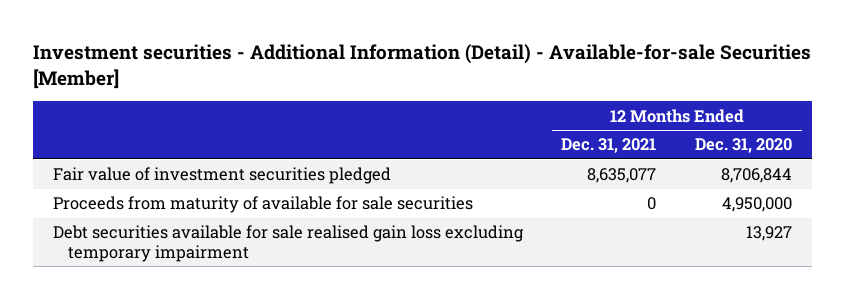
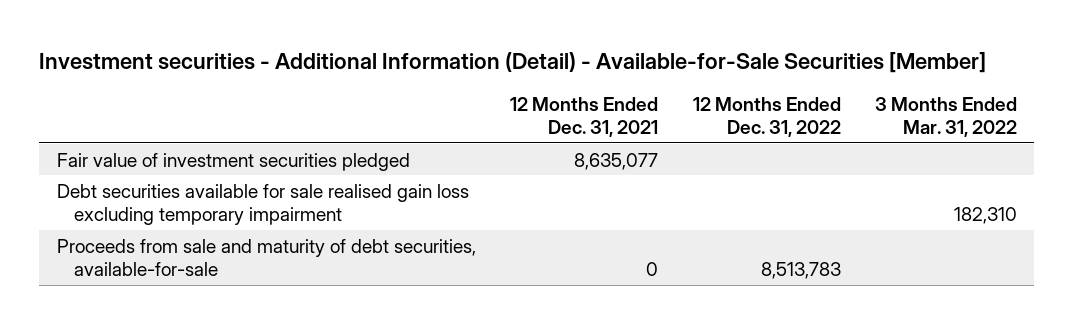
[33,43,812,89] Investment securities - Additional Information (Detail) - Available-for-sale Securities [Member] -> [39,52,987,74] Investment securities - Additional Information (Detail) - Available-for-Sale Securities [Member]
[695,138,793,154] Dec. 31, 2020 -> none
none -> [692,96,841,138] 12 Months Ended Dec. 31, 2022
none -> [875,96,1018,138] 3 Months Ended Mar. 31, 2022
[52,196,473,214] Proceeds from maturity of available for sale securities -> none
none -> [56,238,476,277] Proceeds from sale and maturity of debt securities, available-for-sale

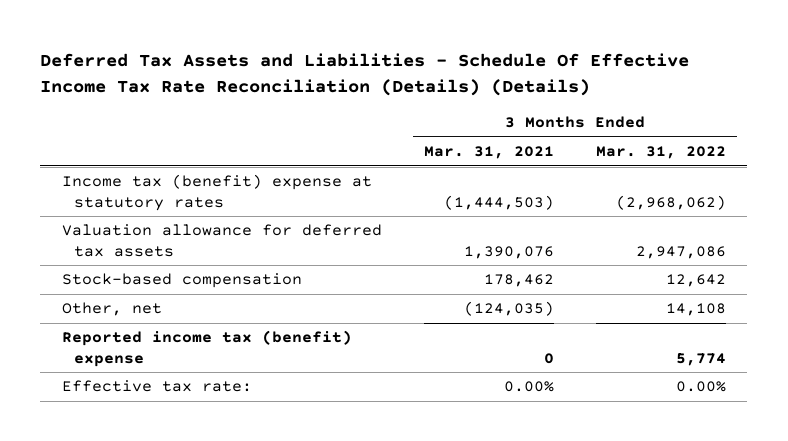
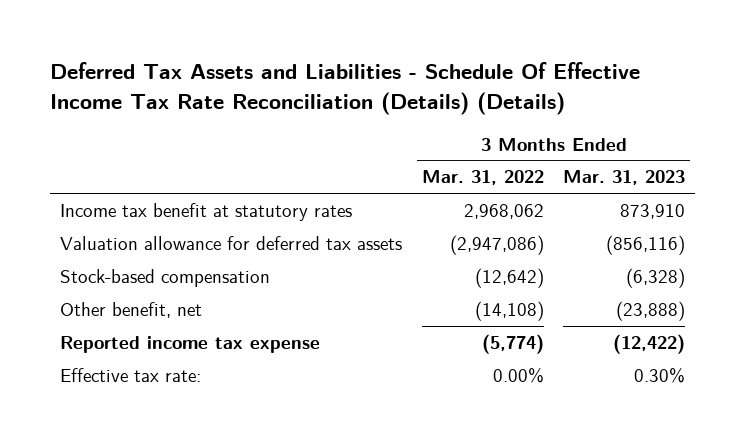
[423,146,554,160] Mar. 31, 2021 -> none
none -> [563,170,686,186] Mar. 31, 2023
[61,174,372,211] Income tax (benefit) expense at statutory rates -> [59,203,352,222] Income tax benefit at statutory rates
[616,194,727,210] (2,968,062) -> [463,204,544,220] 2,968,062
[636,245,727,259] 2,947,086 -> [449,235,544,256] (2,947,086)
[666,274,727,288] 12,642 -> [474,268,544,289] (12,642)
[61,302,162,317] Other, net -> [59,302,202,319] Other benefit, net
[666,303,727,317] 14,108 -> [474,301,544,322] (14,108)
[61,330,352,367] Reported income tax (benefit) expense -> [59,336,320,354] Reported income tax expense
[676,352,727,366] 5,774 -> [481,334,544,355] (5,774)

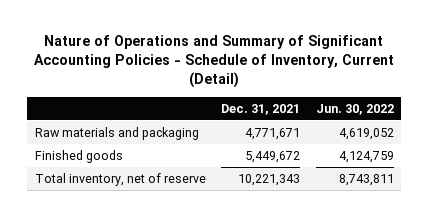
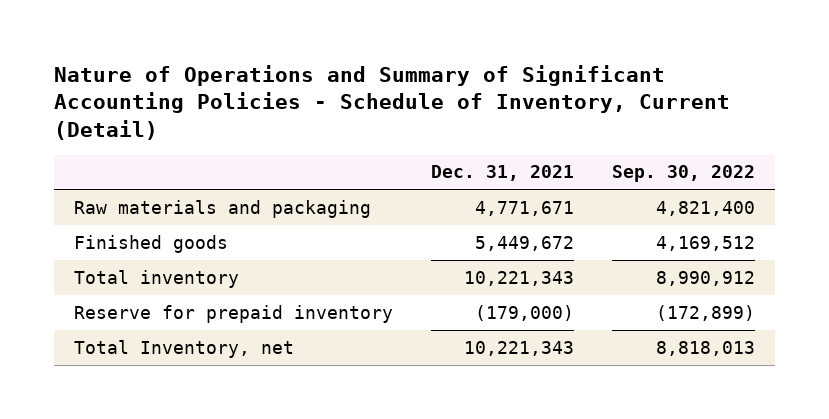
[315,103,394,115] Jun. 30, 2022 -> none
none -> [612,165,756,183] Sep. 30, 2022
none -> [73,269,239,288] Total inventory
none -> [73,304,393,323] Reserve for prepaid inventory
[34,172,206,186] Total inventory, net of reserve -> [73,339,294,358] Total Inventory, net

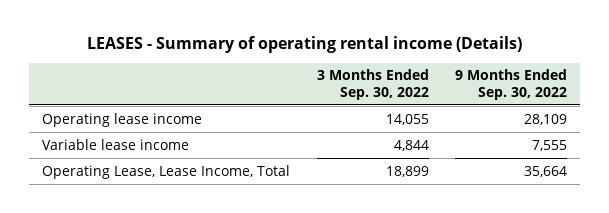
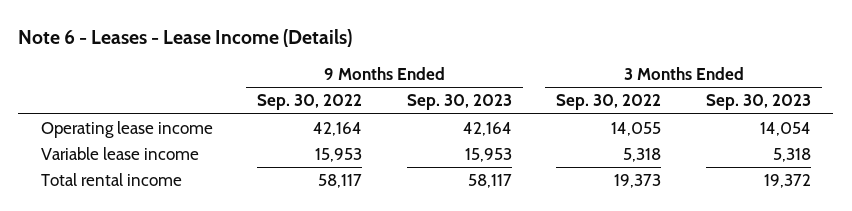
[86,36,522,54] LEASES - Summary of operating rental income (Details) -> [18,29,353,48] Note 6 - Leases - Lease Income (Details)
none -> [406,94,512,111] Sep. 30, 2023
none -> [706,94,812,111] Sep. 30, 2023
[524,113,568,125] 28,109 -> [313,121,363,136] 42,164
[393,139,429,151] 4,844 -> [623,147,662,162] 5,318
[532,139,568,151] 7,555 -> [315,147,363,162] 15,953
[42,164,291,179] Operating Lease, Lease Income, Total -> [40,172,182,186] Total rental income
[385,165,429,177] 18,899 -> [614,173,662,188] 19,373
[524,165,568,177] 35,664 -> [318,173,363,188] 58,117

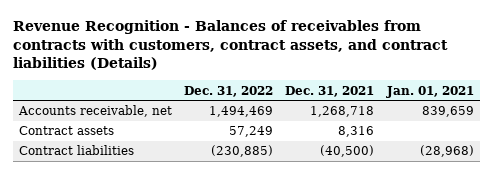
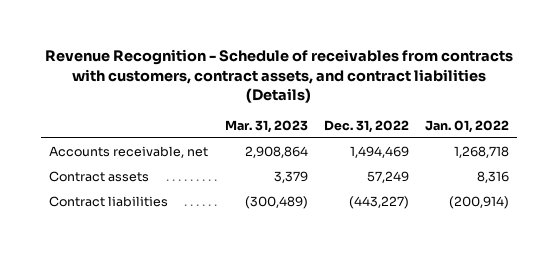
[12,20,448,71] Revenue Recognition - Balances of receivables from contracts with customers, contract assets, and contract liabilities (Details) -> [45,49,514,104] Revenue Recognition - Schedule of receivables from contracts with customers, contract assets, and contract liabilities (Details)
[285,85,375,97] Dec. 31, 2021 -> none
[385,85,474,98] Jan. 01, 2021 -> none
none -> [224,119,308,133] Mar. 31, 2023
none -> [425,119,510,133] Jan. 01, 2022
[211,145,274,158] (230,885) -> [348,195,409,209] (443,227)

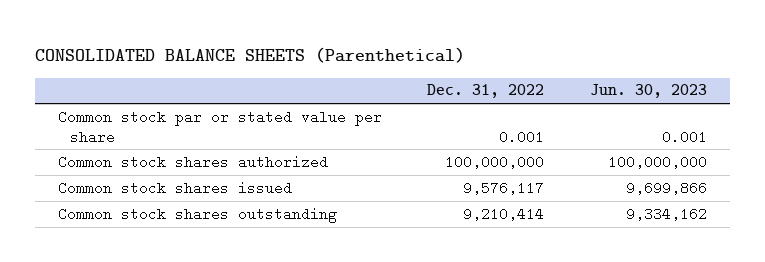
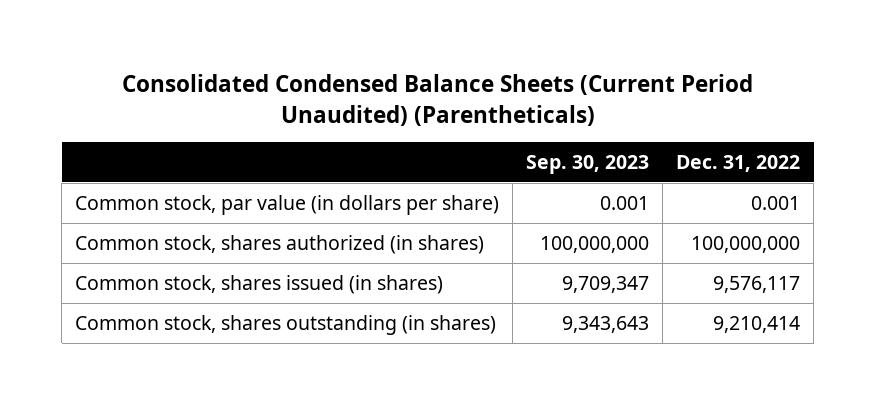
[35,46,466,63] CONSOLIDATED BALANCE SHEETS (Parenthetical) -> [121,74,753,126] Consolidated Condensed Balance Sheets (Current Period Unaudited) (Parentheticals)
[589,84,707,99] Jun. 30, 2023 -> none
none -> [526,155,650,175] Sep. 30, 2023
[57,109,382,144] Common stock par or stated value per share -> [75,194,500,215] Common stock, par value (in dollars per share)
[57,154,328,169] Common stock shares authorized -> [75,234,485,254] Common stock, shares authorized (in shares)
[57,180,292,195] Common stock shares issued -> [75,274,444,294] Common stock, shares issued (in shares)
[57,206,337,223] Common stock shares outstanding -> [75,314,497,335] Common stock, shares outstanding (in shares)

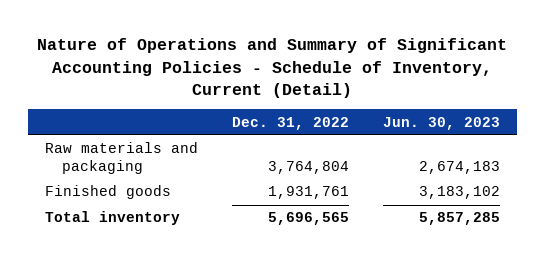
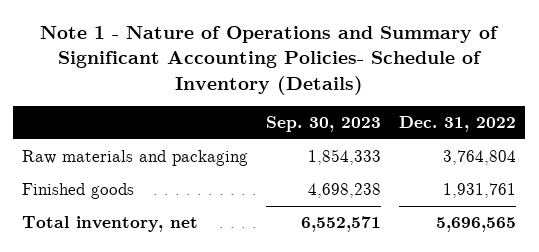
[37,38,508,98] Nature of Operations and Summary of Significant Accounting Policies - Schedule of Inventory, Current (Detail) -> [40,25,500,95] Note 1 - Nature of Operations and Summary of Significant Accounting Policies- Schedule of Inventory (Details)
[382,116,500,130] Jun. 30, 2023 -> none
none -> [266,116,382,133] Sep. 30, 2023
[45,211,181,226] Total inventory -> [22,216,199,233] Total inventory, net

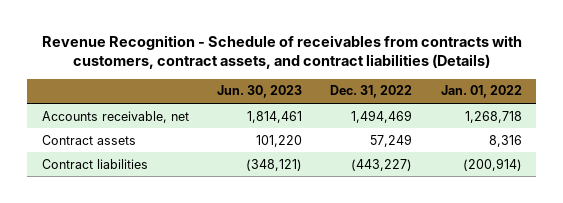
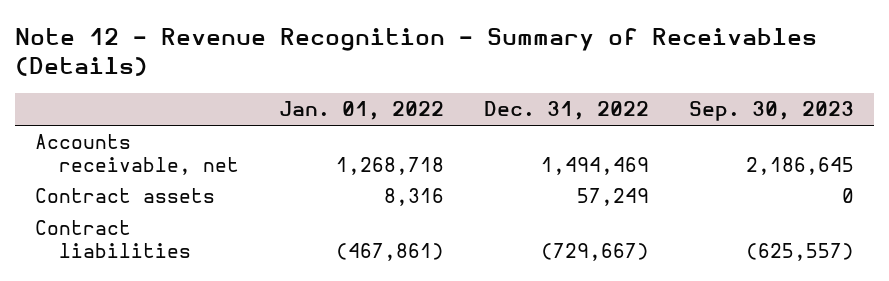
[41,34,522,70] Revenue Recognition - Schedule of receivables from contracts with customers, contract assets, and contract liabilities (Details) -> [15,27,818,77] Note 12 - Revenue Recognition - Summary of Receivables (Details)
[216,85,302,99] Jun. 30, 2023 -> none
none -> [689,101,855,122] Sep. 30, 2023
[351,158,413,171] (443,227) -> [541,242,650,261] (729,667)
[462,157,522,171] (200,914) -> [336,242,445,261] (467,861)

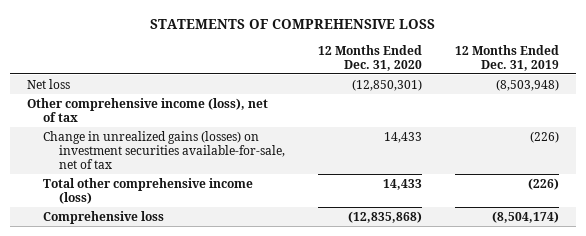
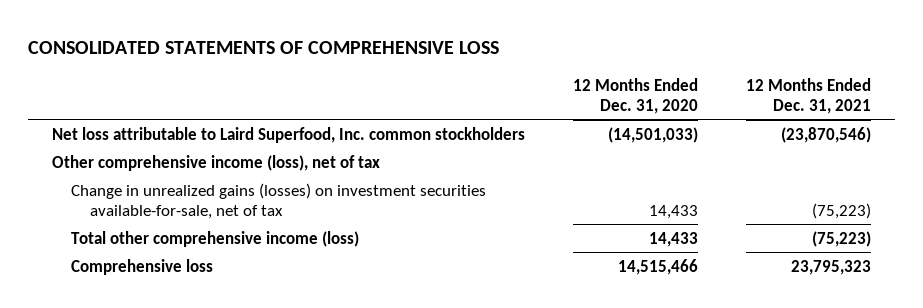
[150,18,436,29] STATEMENTS OF COMPREHENSIVE LOSS -> [28,41,500,55] CONSOLIDATED STATEMENTS OF COMPREHENSIVE LOSS
[455,44,560,71] 12 Months Ended Dec. 31, 2019 -> none
none -> [745,77,871,114] 12 Months Ended Dec. 31, 2021
[26,78,70,89] Net loss -> none
none -> [52,126,526,143] Net loss attributable to Laird Superfood, Inc. common stockholders
[348,210,423,223] (12,835,868) -> [617,258,698,275] 14,515,466

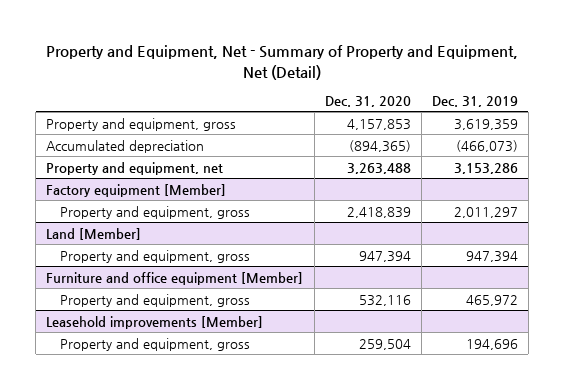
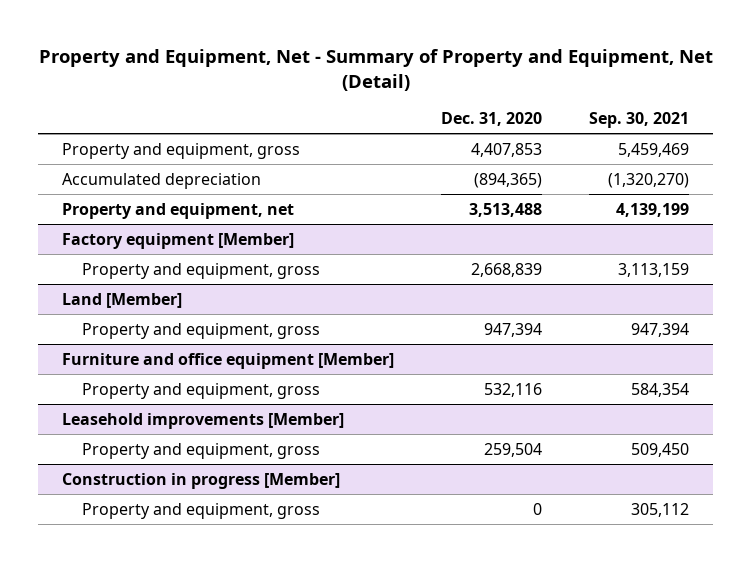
[431,96,518,108] Dec. 31, 2019 -> none
none -> [589,112,690,129] Sep. 30, 2021
[346,118,411,130] 4,157,853 -> [471,142,543,157] 4,407,853
[346,162,411,174] 3,263,488 -> [469,202,543,217] 3,513,488
[346,206,411,218] 2,418,839 -> [471,262,543,277] 2,668,839
none -> [62,472,341,489] Construction in progress [Member]
none -> [82,502,321,519] Property and equipment, gross

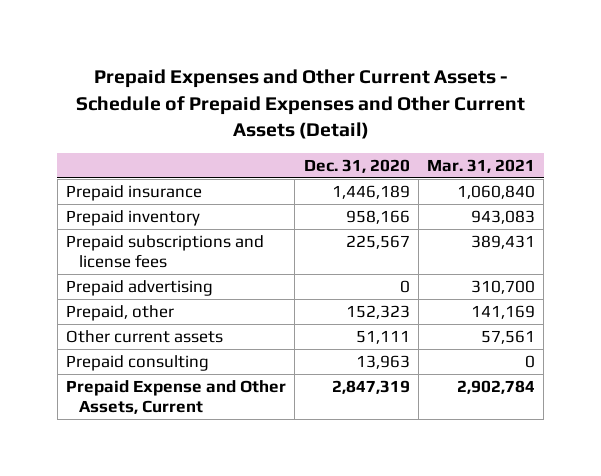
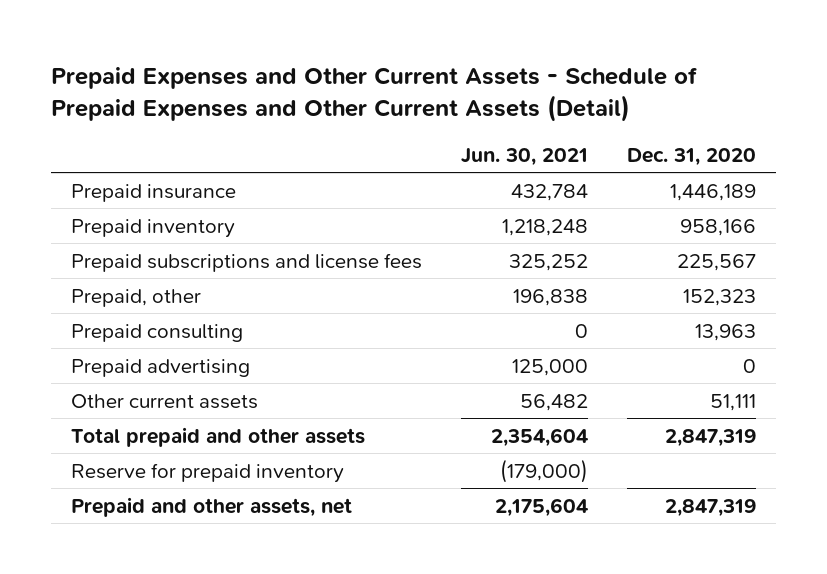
[427,158,536,173] Mar. 31, 2021 -> none
none -> [461,147,589,166] Jun. 30, 2021
[65,279,213,296] Prepaid advertising -> [71,358,251,377] Prepaid advertising
[65,329,223,343] Other current assets -> [71,393,259,409] Other current assets
none -> [71,426,366,447] Total prepaid and other assets
none -> [71,462,345,483] Reserve for prepaid inventory
[65,379,286,414] Prepaid Expense and Other Assets, Current -> [71,496,353,517] Prepaid and other assets, net

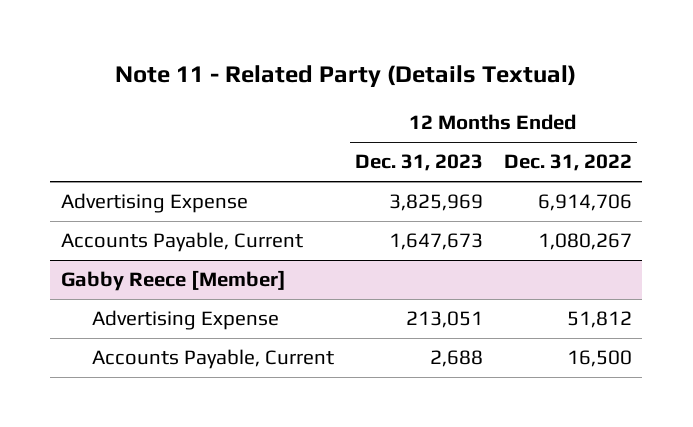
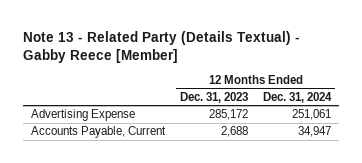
[115,65,577,88] Note 11 - Related Party (Details Textual) -> [23,30,301,63] Note 13 - Related Party (Details Textual) - Gabby Reece [Member]
[503,154,632,172] Dec. 31, 2022 -> none
none -> [263,91,333,103] Dec. 31, 2024
[60,232,303,253] Accounts Payable, Current -> none
[60,270,286,292] Gabby Reece [Member] -> none
[92,310,280,331] Advertising Expense -> none
[388,194,483,212] 3,825,969 -> [209,109,249,121] 285,172

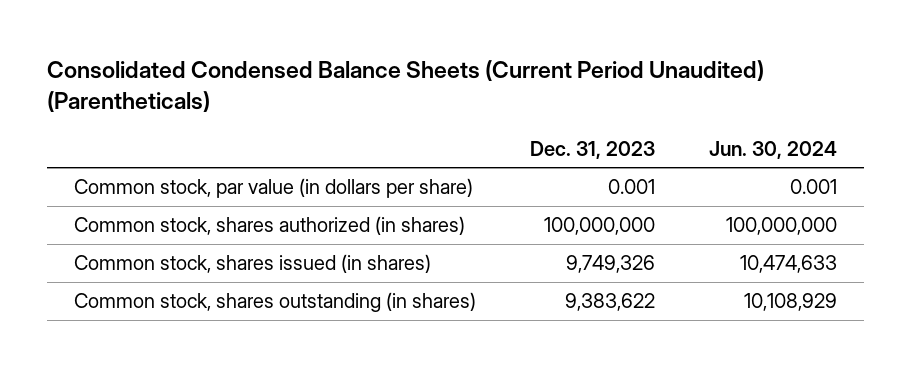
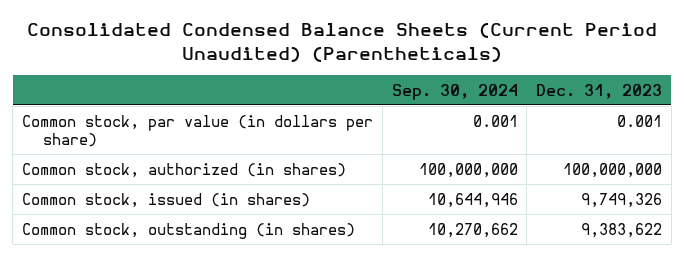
[709,140,838,159] Jun. 30, 2024 -> none
none -> [391,83,518,100] Sep. 30, 2024
[74,216,466,236] Common stock, shares authorized (in shares) -> [22,162,347,178] Common stock, authorized (in shares)
[74,254,432,274] Common stock, shares issued (in shares) -> [22,192,311,208] Common stock, issued (in shares)
[74,292,477,313] Common stock, shares outstanding (in shares) -> [22,222,356,239] Common stock, outstanding (in shares)

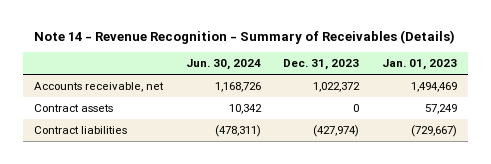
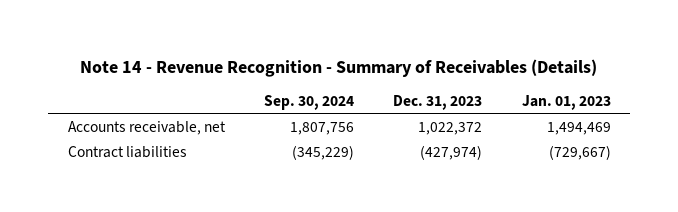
[185,59,261,71] Jun. 30, 2024 -> none
none -> [264,95,355,111] Sep. 30, 2024
[34,103,114,112] Contract assets -> none

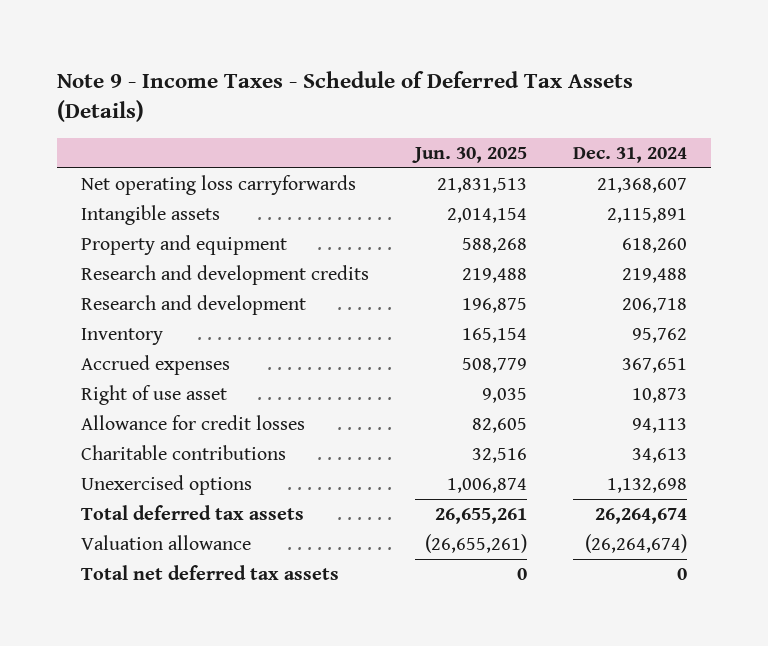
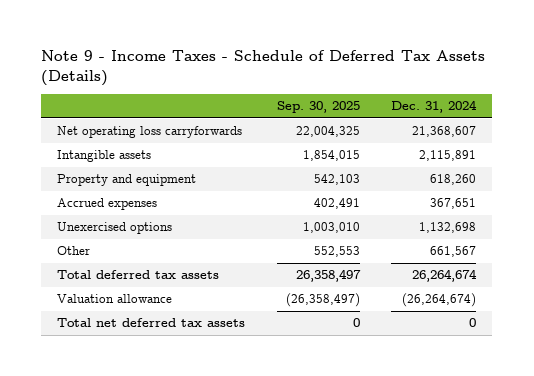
[411,146,527,163] Jun. 30, 2025 -> none
none -> [276,101,360,114] Sep. 30, 2025
[80,264,369,285] Research and development credits -> none
[80,294,306,315] Research and development -> none
[80,327,163,345] Inventory -> none
[80,384,227,405] Right of use asset -> none
[80,414,305,430] Allowance for credit losses -> none
[80,444,286,460] Charitable contributions -> none
none -> [57,246,91,256] Other

